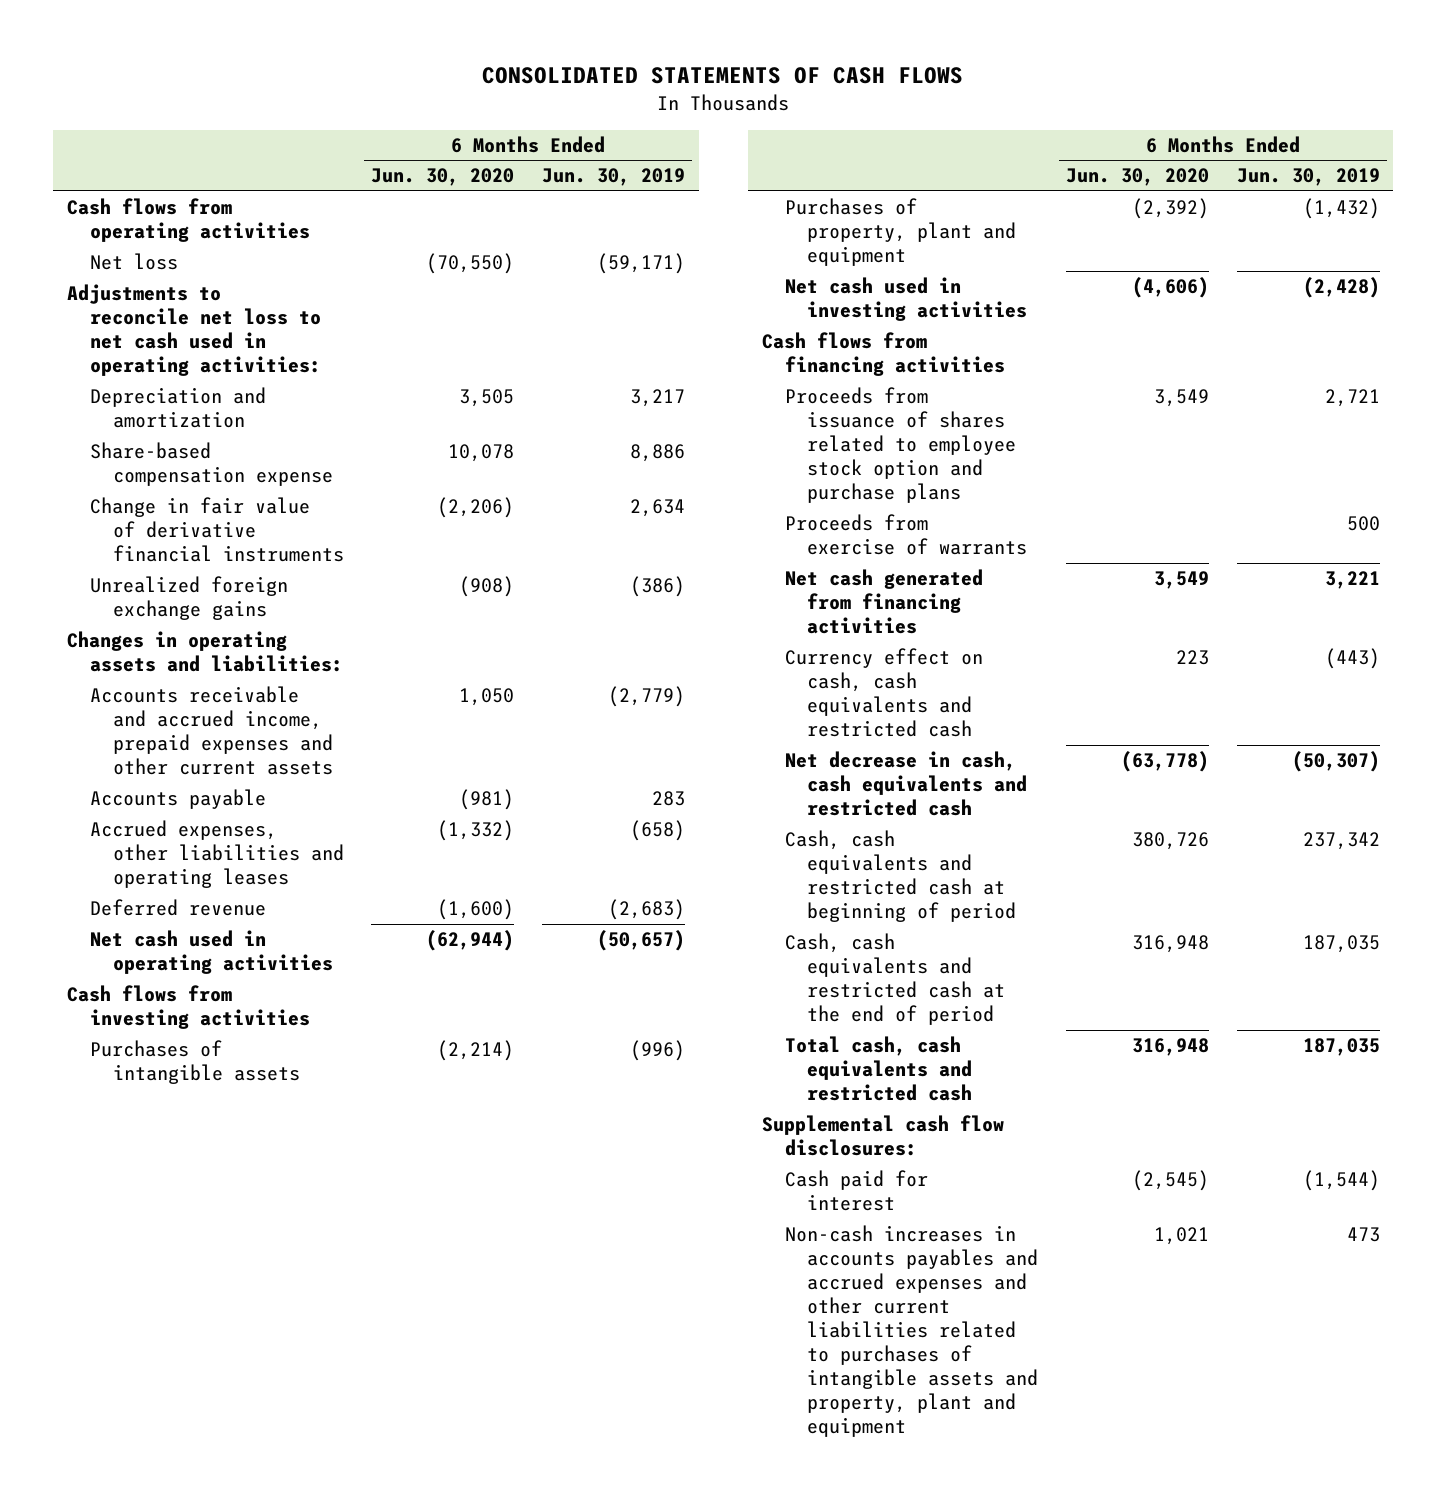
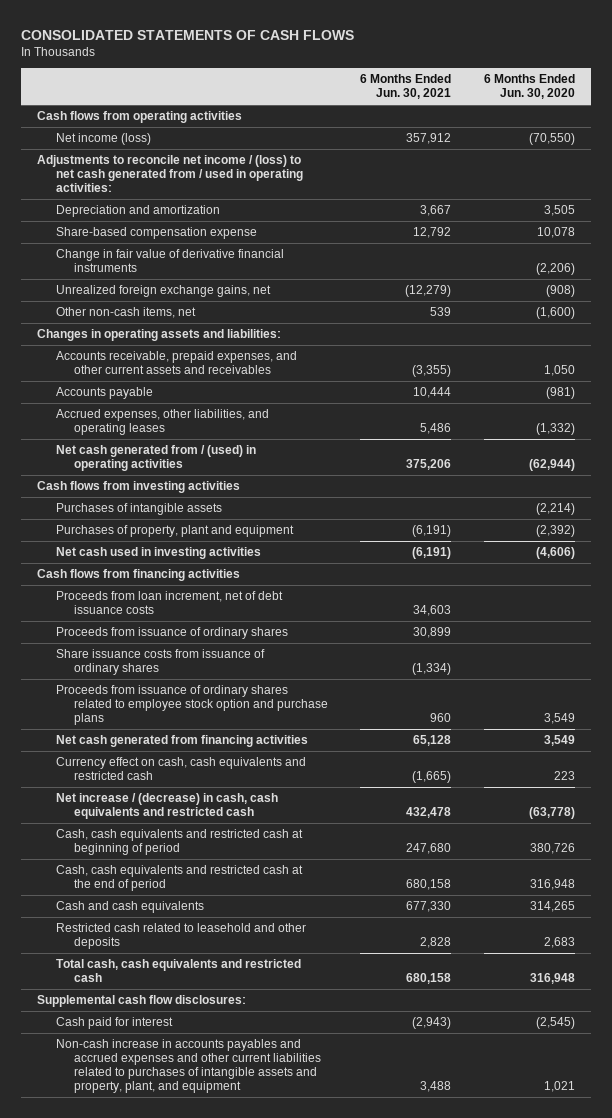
[541,168,685,187] Jun. 30, 2019 -> none
none -> [360,74,452,100] 6 Months Ended Jun. 30, 2021
[89,253,178,271] Net loss -> [55,133,151,146] Net income (loss)
[66,284,321,377] Adjustments to reconcile net loss to net cash used in operating activities: -> [37,155,303,193] Adjustments to reconcile net income / (loss) to net cash generated from / used in operating activities:
[89,576,288,621] Unrealized foreign exchange gains -> [55,285,271,298] Unrealized foreign exchange gains, net
none -> [55,307,196,319] Other non-cash items, net
[89,686,333,776] Accounts receivable and accrued income, prepaid expenses and other current assets -> [55,351,297,375] Accounts receivable, prepaid expenses, and other current assets and receivables
[89,899,266,917] Deferred revenue -> none
[89,820,344,889] Accrued expenses, other liabilities and operating leases -> [55,409,269,436] Accrued expenses, other liabilities, and operating leases
[89,930,333,975] Net cash used in operating activities -> [55,445,256,472] Net cash generated from / (used) in operating activities
[784,514,1028,556] Proceeds from exercise of warrants -> none
none -> [55,591,283,615] Proceeds from loan increment, net of debt issuance costs
none -> [55,627,288,640] Proceeds from issuance of ordinary shares
none -> [55,649,265,676] Share issuance costs from issuance of ordinary shares
[784,387,1017,504] Proceeds from issuance of shares related to employee stock option and purchase plans -> [55,685,328,726] Proceeds from issuance of ordinary shares related to employee stock option and purchase plans
[784,751,1028,817] Net decrease in cash, cash equivalents and restricted cash -> [55,793,278,820] Net increase / (decrease) in cash, cash equivalents and restricted cash
none -> [55,901,204,914] Cash and cash equivalents
none -> [55,923,306,950] Restricted cash related to leasehold and other deposits
[784,1225,1039,1438] Non-cash increases in accounts payables and accrued expenses and other current liabilities related to purchases of intangible assets and property, plant and equipment -> [55,1039,321,1094] Non-cash increase in accounts payables and accrued expenses and other current liabilities related to purchases of intangible assets and property, plant, and equipment

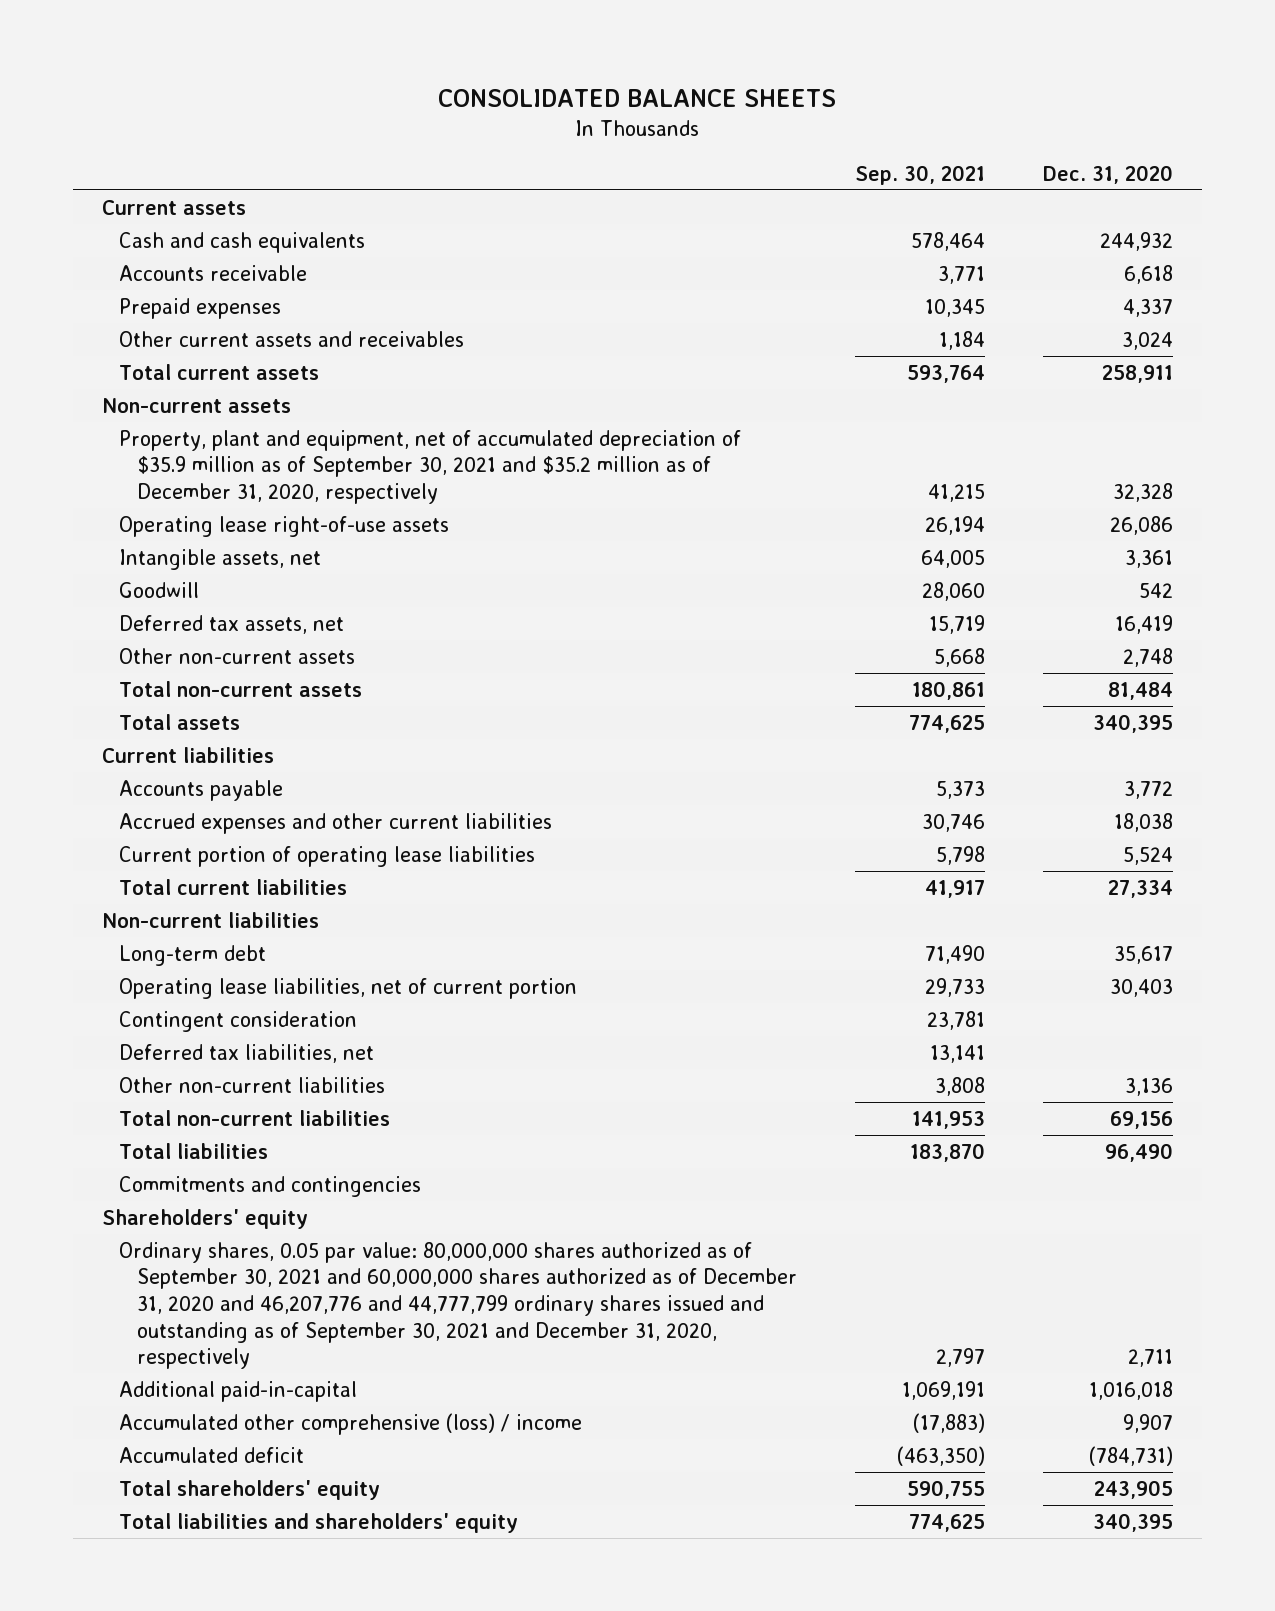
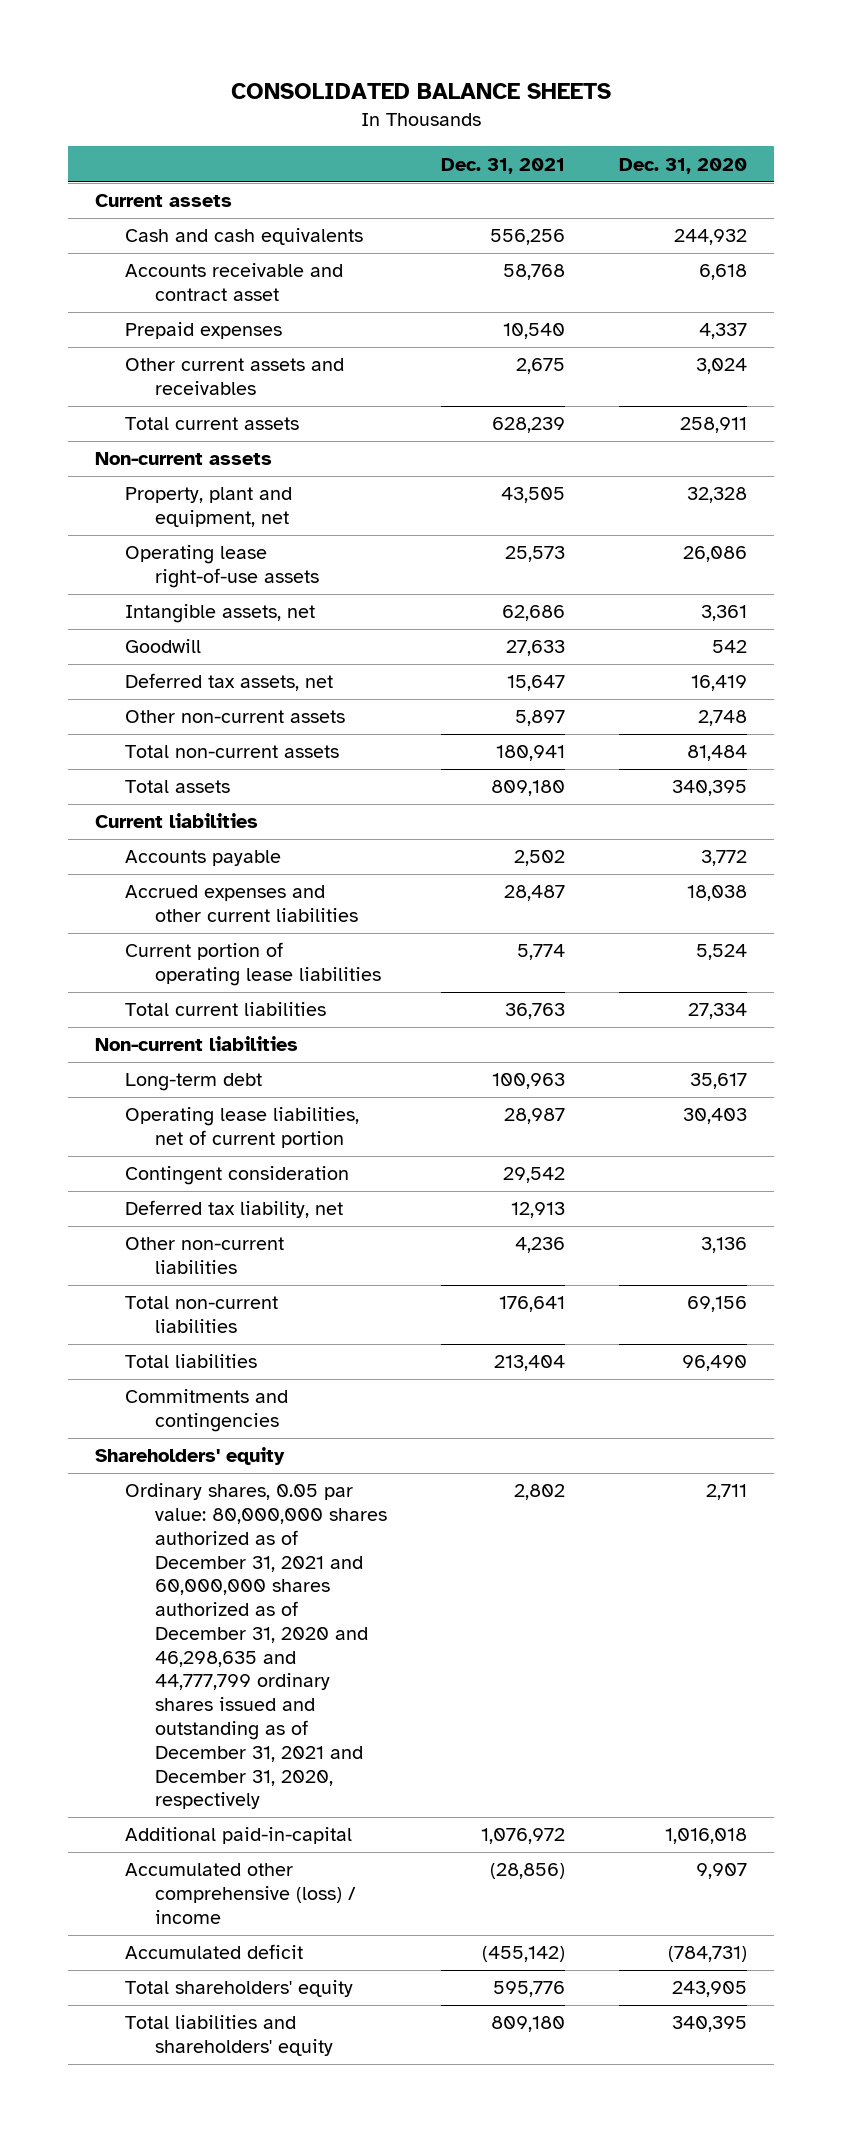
[854,164,985,185] Sep. 30, 2021 -> none
none -> [440,157,565,174] Dec. 31, 2021
[119,264,308,281] Accounts receivable -> [125,263,344,302] Accounts receivable and contract asset
[119,429,742,504] Property, plant and equipment, net of accumulated depreciation of $35.9 million as of September 30, 2021 and $35.2 million as of December 31, 2020, respectively -> [125,487,293,528] Property, plant and equipment, net
[119,1043,375,1063] Deferred tax liabilities, net -> [125,1200,344,1219] Deferred tax liability, net
[119,1241,797,1370] Ordinary shares, 0.05 par value: 80,000,000 shares authorized as of September 30, 2021 and 60,000,000 shares authorized as of December 31, 2020 and 46,207,776 and 44,777,799 ordinary shares issued and outstanding as of September 30, 2021 and December 31, 2020, respectively -> [125,1483,387,1810] Ordinary shares, 0.05 par value: 80,000,000 shares authorized as of December 31, 2021 and 60,000,000 shares authorized as of December 31, 2020 and 46,298,635 and 44,777,799 ordinary shares issued and outstanding as of December 31, 2021 and December 31, 2020, respectively

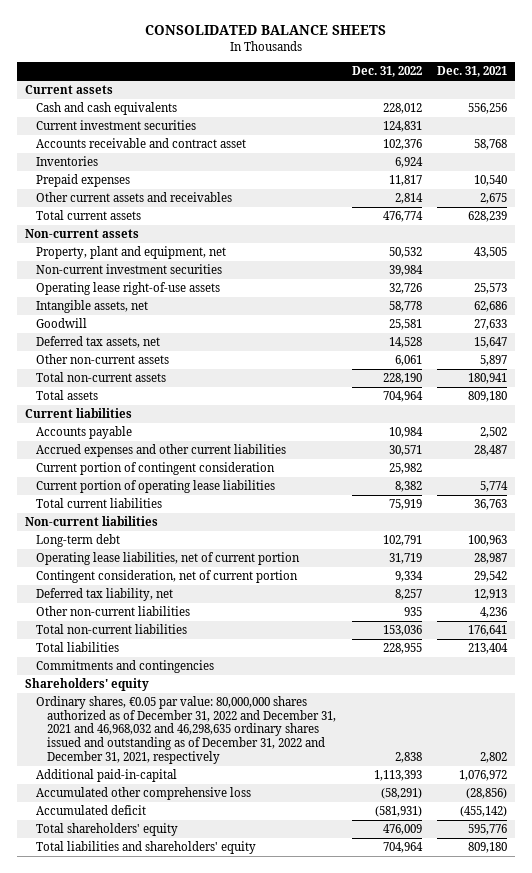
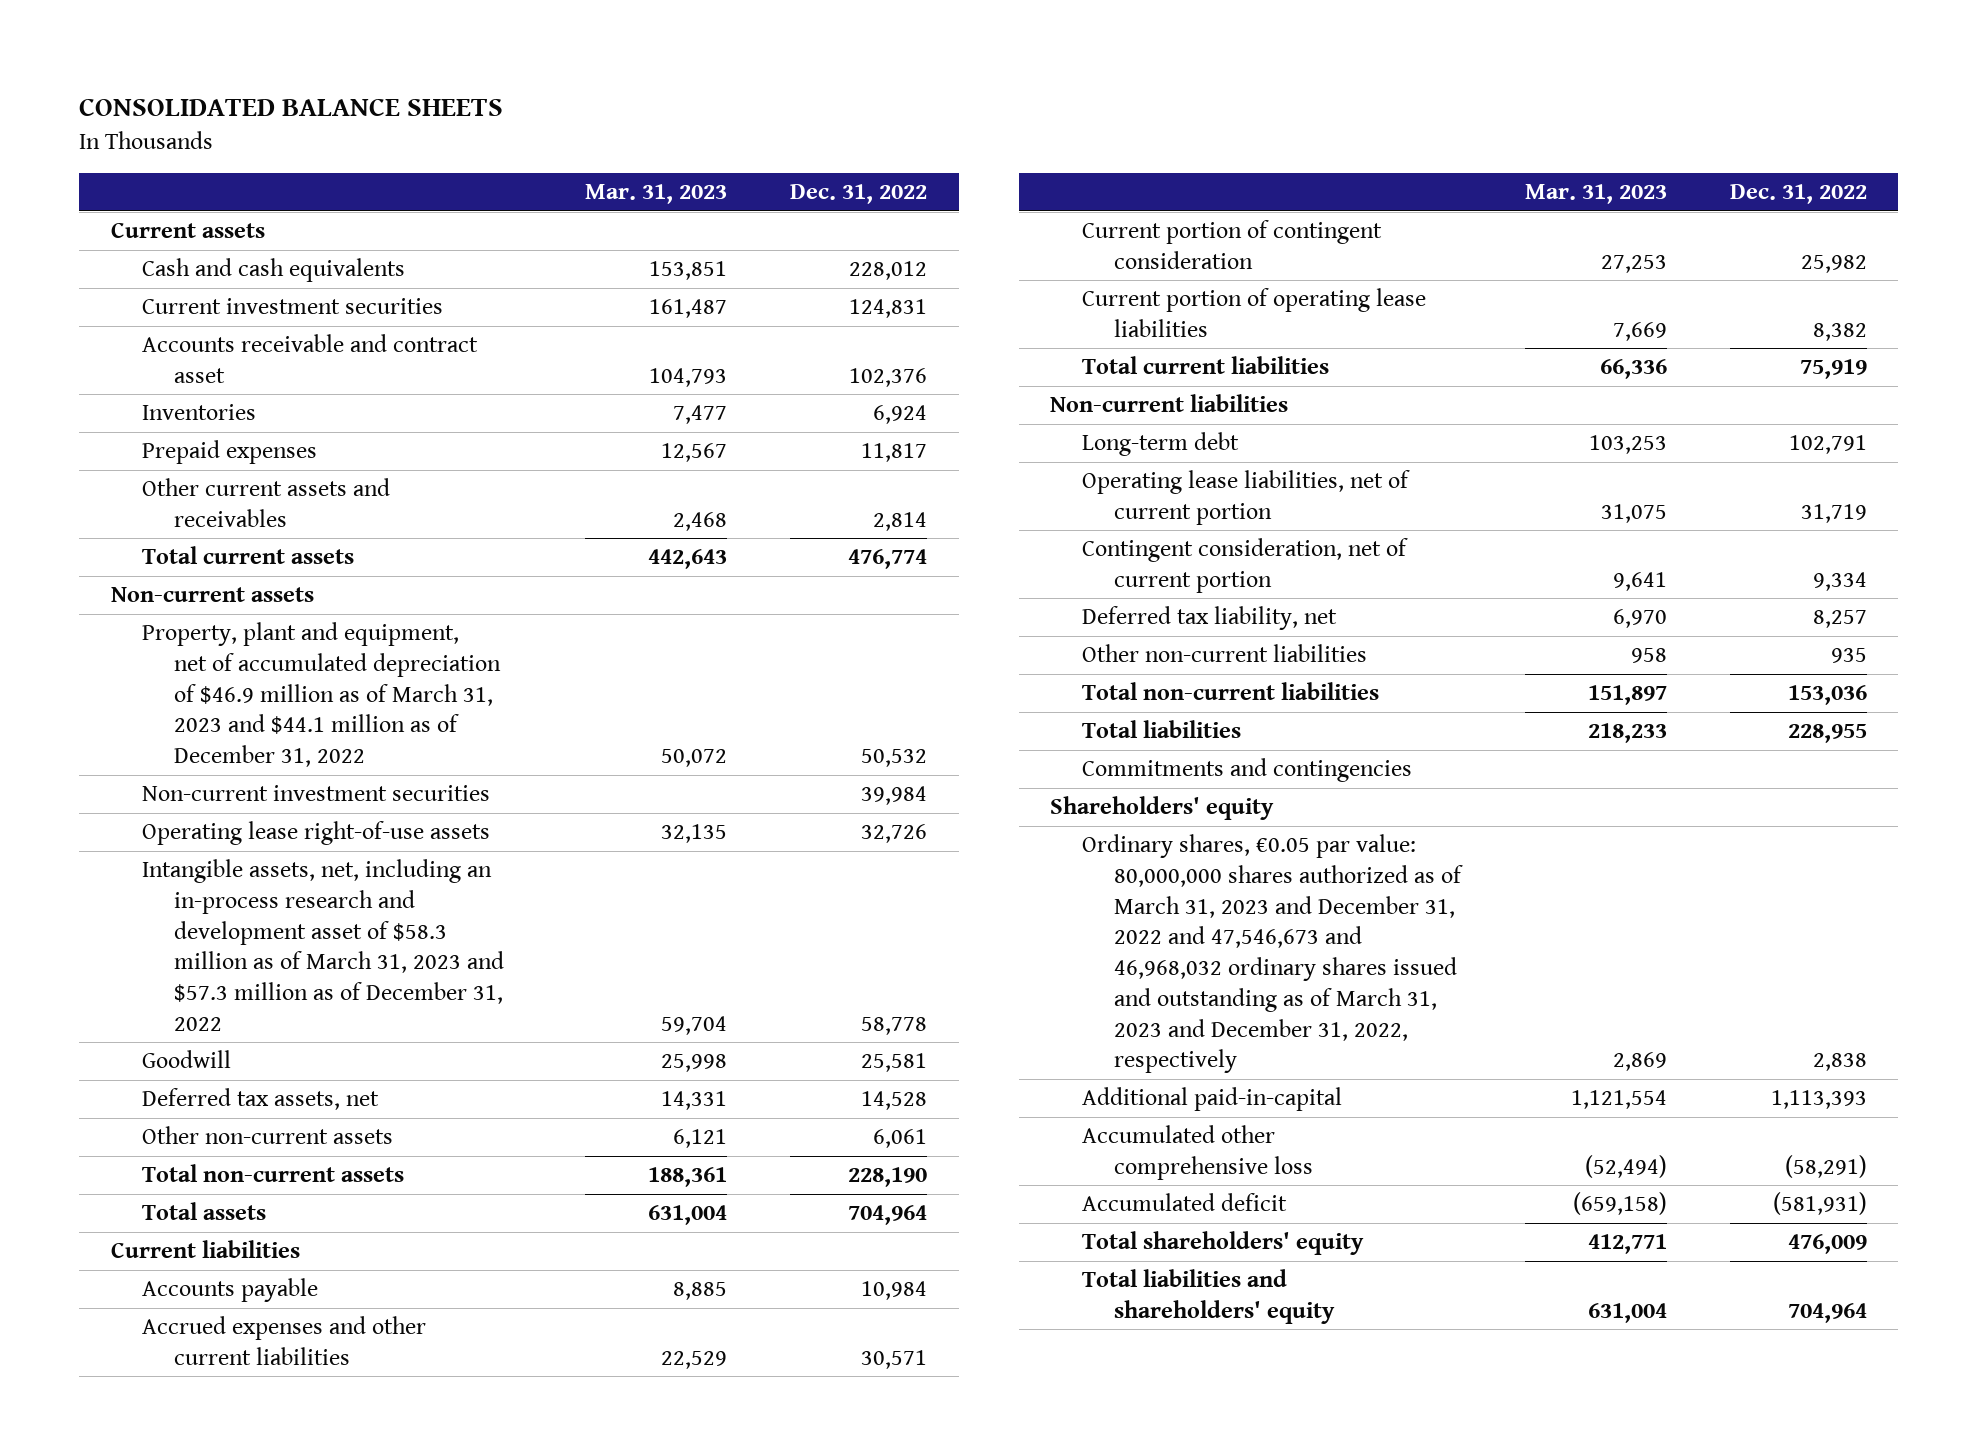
[437,66,508,78] Dec. 31, 2021 -> none
none -> [584,184,727,205] Mar. 31, 2023
[36,246,227,260] Property, plant and equipment, net -> [142,622,502,768] Property, plant and equipment, net of accumulated depreciation of $46.9 million as of March 31, 2023 and $44.1 million as of December 31, 2022
[36,300,149,314] Intangible assets, net -> [142,859,505,1031] Intangible assets, net, including an in-process research and development asset of $58.3 million as of March 31, 2023 and $57.3 million as of December 31, 2022
[36,696,337,764] Ordinary shares, €0.05 par value: 80,000,000 shares authorized as of December 31, 2022 and December 31, 2021 and 46,968,032 and 46,298,635 ordinary shares issued and outstanding as of December 31, 2022 and December 31, 2021, respectively -> [1082,834,1464,1074] Ordinary shares, €0.05 par value: 80,000,000 shares authorized as of March 31, 2023 and December 31, 2022 and 47,546,673 and 46,968,032 ordinary shares issued and outstanding as of March 31, 2023 and December 31, 2022, respectively

